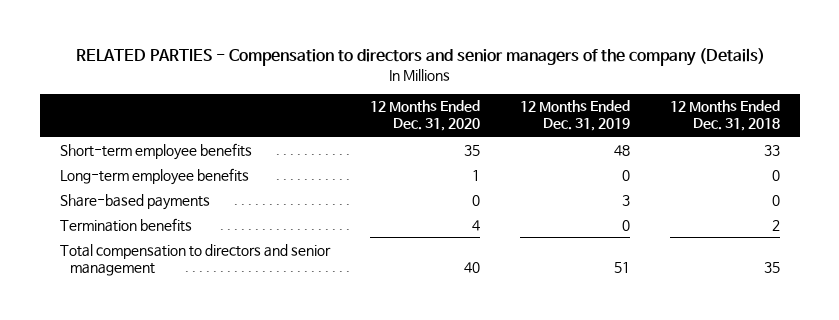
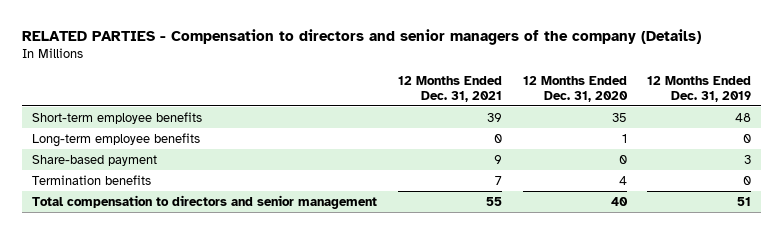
[669,100,780,132] 12 Months Ended Dec. 31, 2018 -> none
none -> [397,76,502,102] 12 Months Ended Dec. 31, 2021
[59,193,210,210] Share-based payments -> [32,154,158,166] Share-based payment

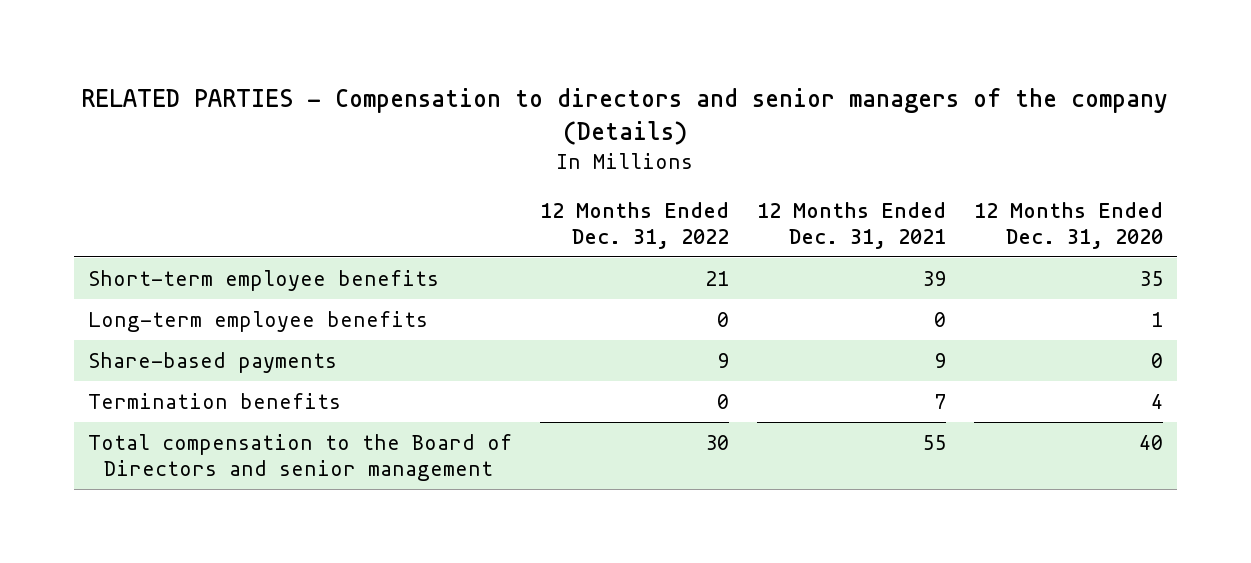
[647,76,752,102] 12 Months Ended Dec. 31, 2019 -> none
none -> [539,201,729,249] 12 Months Ended Dec. 31, 2022
[32,154,158,166] Share-based payment -> [87,352,337,374] Share-based payments
[32,194,378,209] Total compensation to directors and senior management -> [87,434,512,481] Total compensation to the Board of Directors and senior management

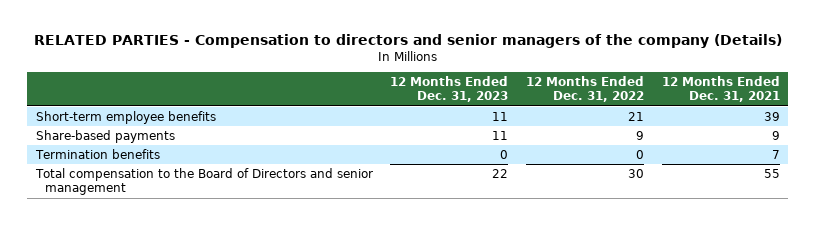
[973,201,1163,249] 12 Months Ended Dec. 31, 2020 -> none
none -> [390,75,509,103] 12 Months Ended Dec. 31, 2023
[87,311,428,333] Long-term employee benefits -> none

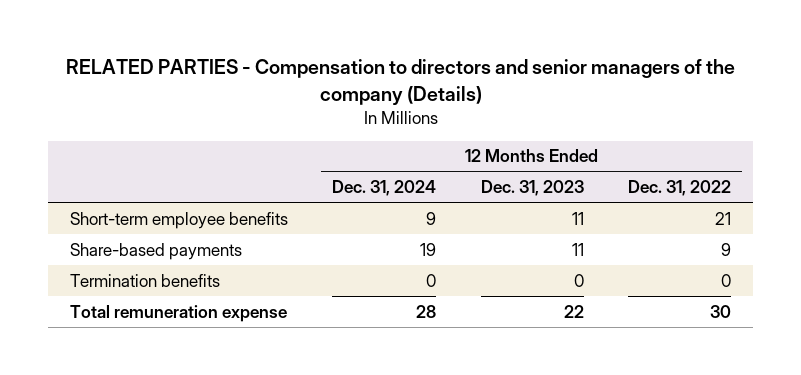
[661,75,780,103] 12 Months Ended Dec. 31, 2021 -> none
none -> [332,180,437,197] Dec. 31, 2024
[34,167,373,196] Total compensation to the Board of Directors and senior management -> [70,304,288,322] Total remuneration expense

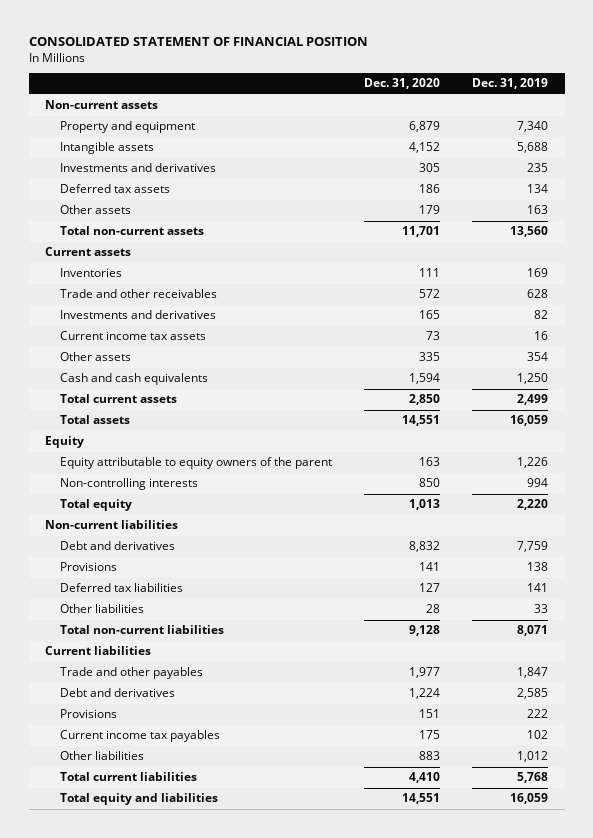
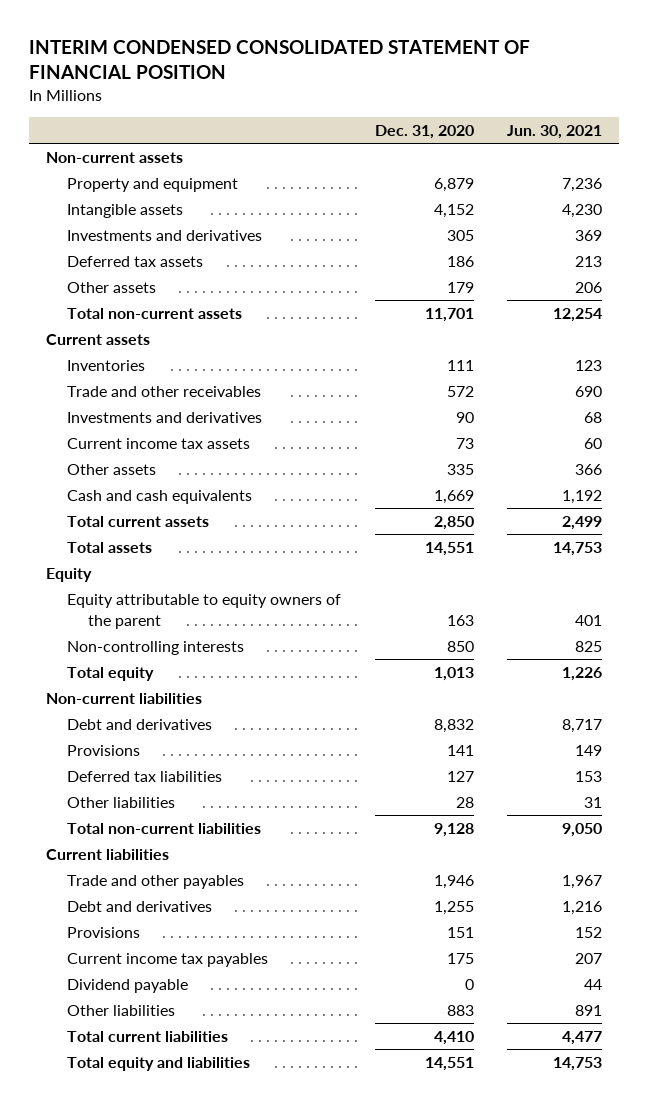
[28,37,368,47] CONSOLIDATED STATEMENT OF FINANCIAL POSITION -> [29,40,531,80] INTERIM CONDENSED CONSOLIDATED STATEMENT OF FINANCIAL POSITION
[472,78,549,90] Dec. 31, 2019 -> none
none -> [507,124,603,139] Jun. 30, 2021
[419,310,441,320] 165 -> [455,411,474,423] 90
[409,373,441,385] 1,594 -> [433,489,474,504] 1,669
[409,667,441,679] 1,977 -> [433,874,474,889] 1,946
[409,688,441,700] 1,224 -> [433,900,474,915] 1,255
none -> [67,978,189,993] Dividend payable

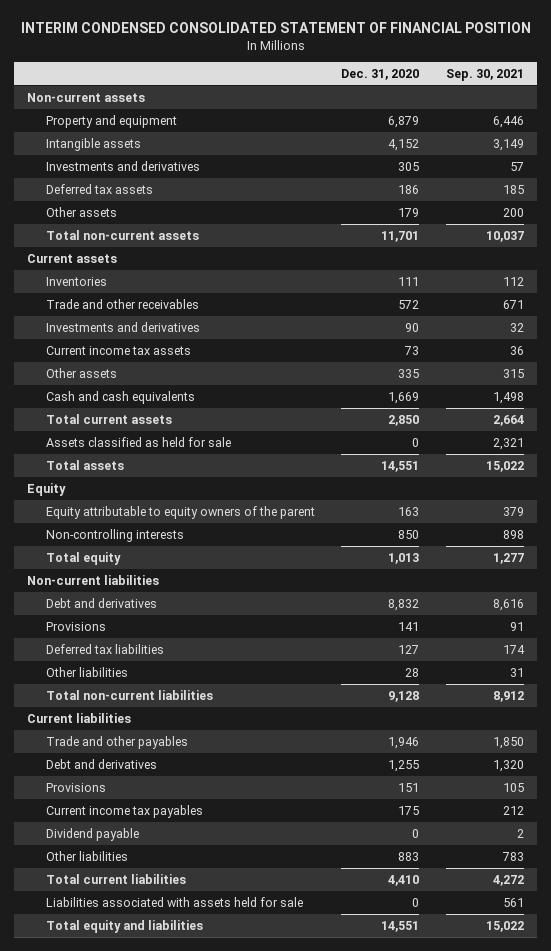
[507,124,603,139] Jun. 30, 2021 -> none
none -> [445,68,524,81] Sep. 30, 2021
none -> [45,436,231,447] Assets classified as held for sale
none -> [45,896,303,907] Liabilities associated with assets held for sale

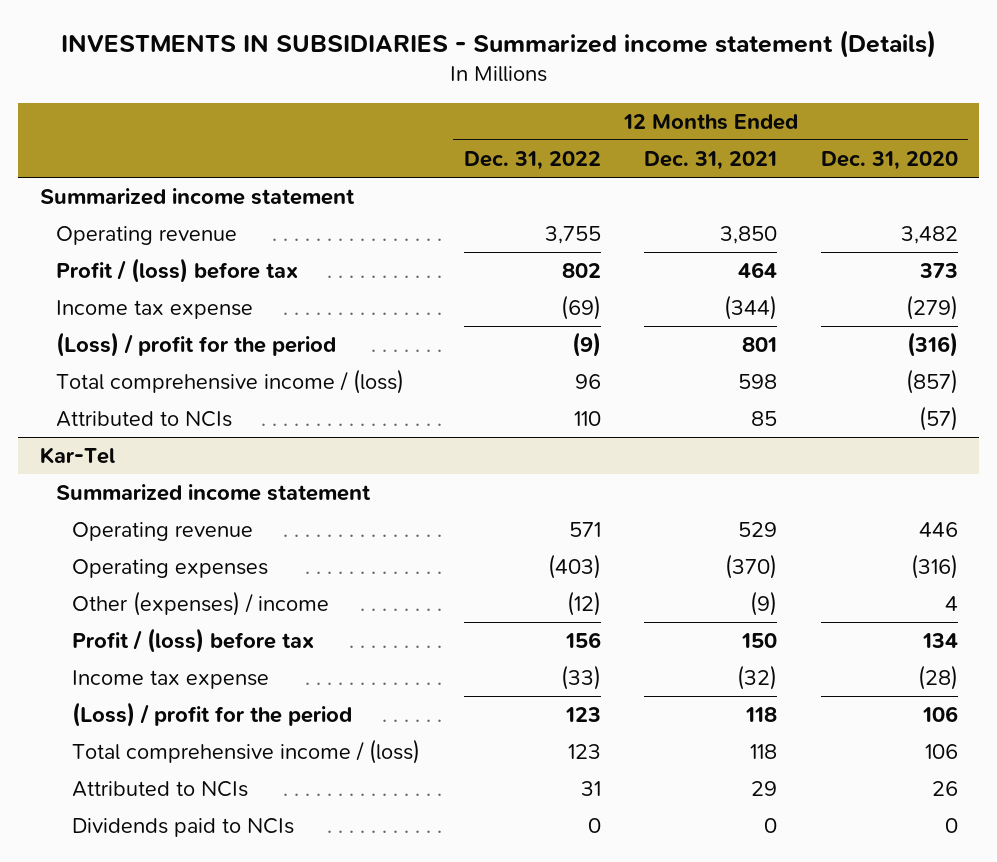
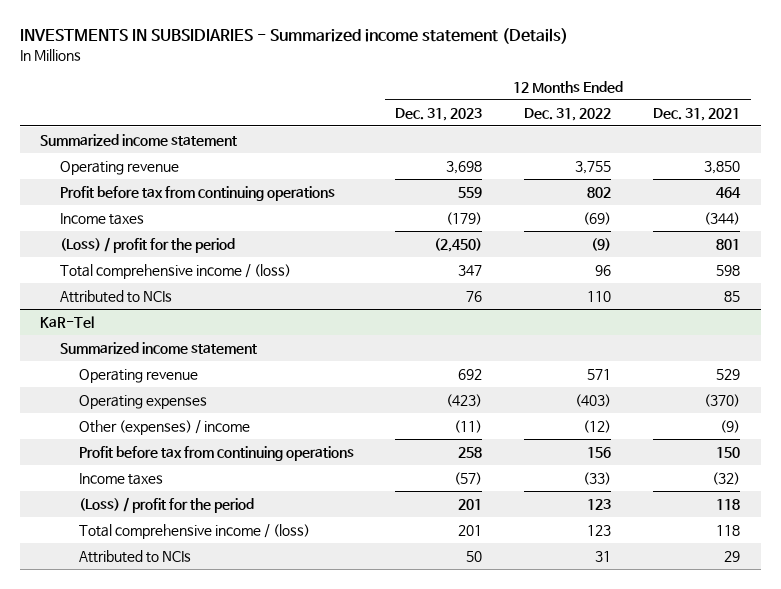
[820,150,958,170] Dec. 31, 2020 -> none
none -> [395,107,483,121] Dec. 31, 2023
[55,257,298,283] Profit / (loss) before tax -> [59,185,335,201] Profit before tax from continuing operations
[55,299,253,319] Income tax expense -> [59,212,144,225] Income taxes
[39,446,115,464] Kar-Tel -> [40,315,95,328] KaR-Tel
[72,627,315,653] Profit / (loss) before tax -> [78,445,354,461] Profit before tax from continuing operations
[72,669,270,689] Income tax expense -> [78,472,163,485] Income taxes
[72,817,295,837] Dividends paid to NCIs -> none

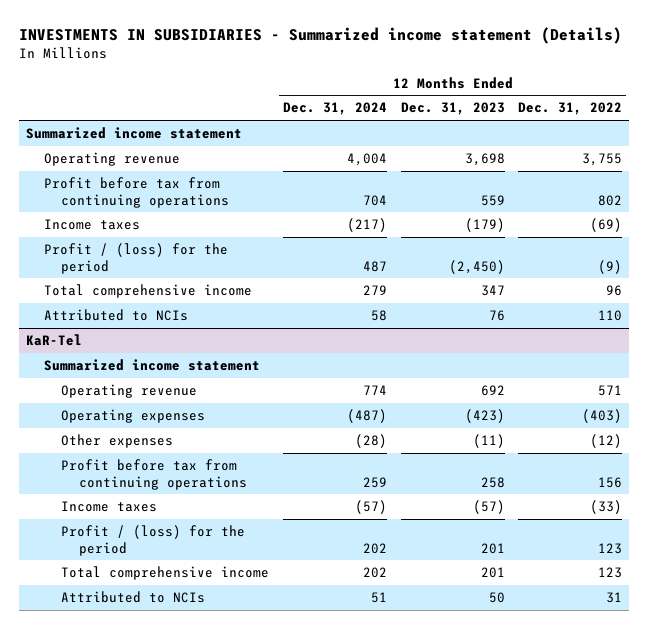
[653,107,741,121] Dec. 31, 2021 -> none
none -> [282,102,387,116] Dec. 31, 2024
[59,236,235,253] (Loss) / profit for the period -> [43,242,228,274] Profit / (loss) for the period
[59,263,291,279] Total comprehensive income / (loss) -> [43,283,252,298] Total comprehensive income
[78,419,250,435] Other (expenses) / income -> [61,433,174,448] Other expenses
[78,496,254,513] (Loss) / profit for the period -> [61,524,246,556] Profit / (loss) for the period
[78,523,310,539] Total comprehensive income / (loss) -> [61,565,270,580] Total comprehensive income

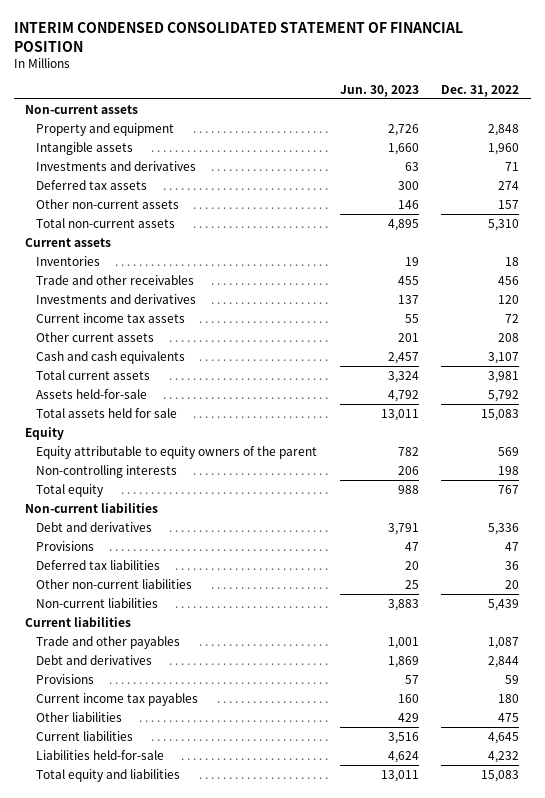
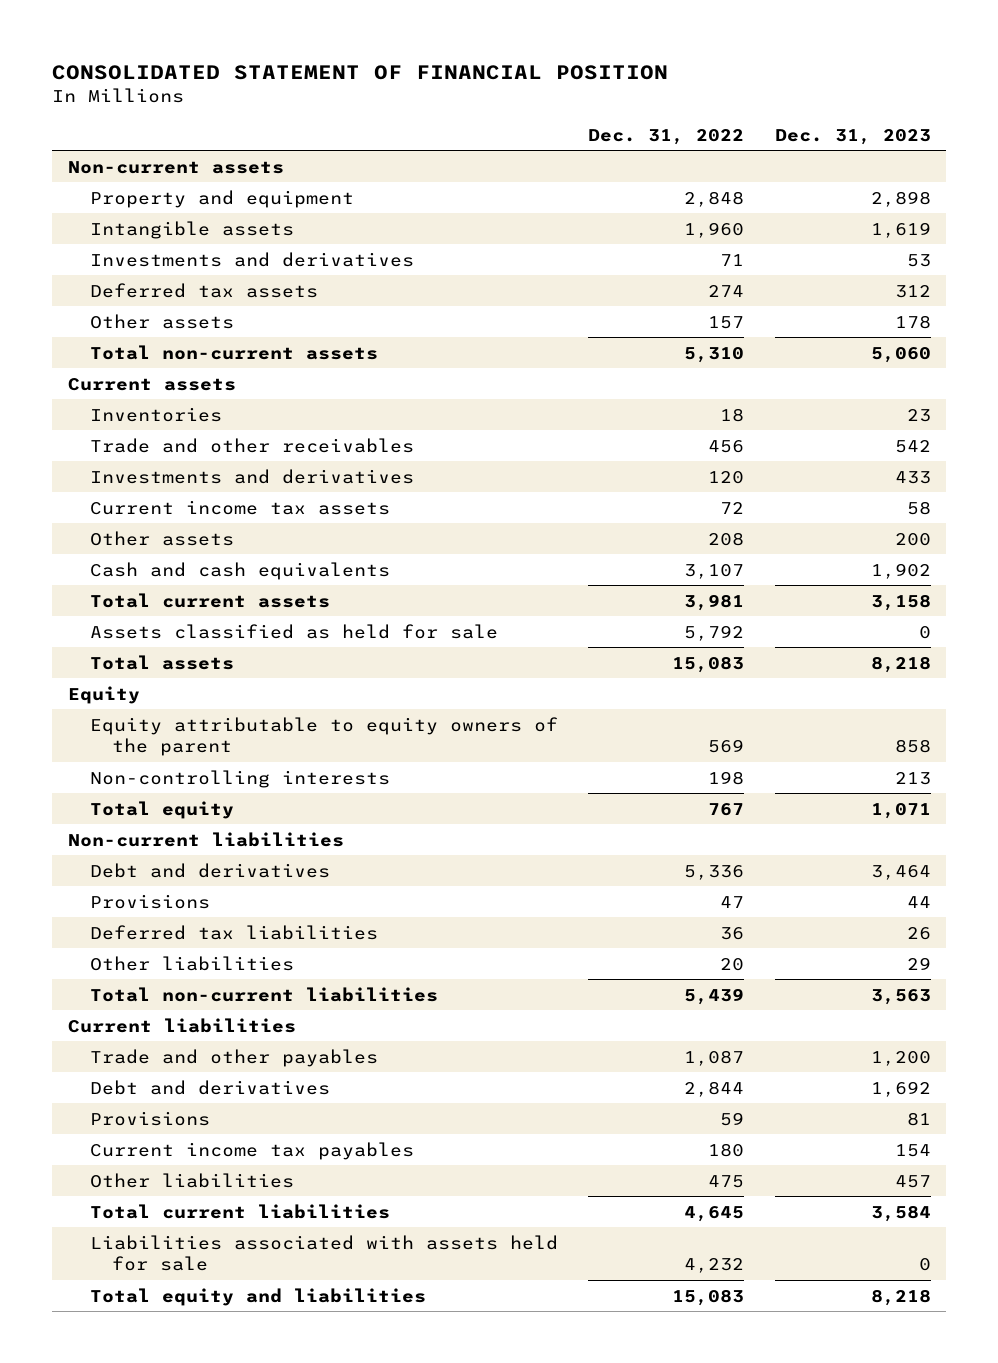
[14,21,464,52] INTERIM CONDENSED CONSOLIDATED STATEMENT OF FINANCIAL POSITION -> [52,65,669,81] CONSOLIDATED STATEMENT OF FINANCIAL POSITION
[339,84,419,97] Jun. 30, 2023 -> none
none -> [774,128,931,145] Dec. 31, 2023
[35,198,179,209] Other non-current assets -> [89,313,234,329] Other assets
[35,331,154,342] Other current assets -> [89,530,234,546] Other assets
[35,388,147,399] Assets held-for-sale -> [89,623,498,639] Assets classified as held for sale
[35,407,177,418] Total assets held for sale -> [89,654,234,670] Total assets
[35,578,192,589] Other non-current liabilities -> [89,955,294,971] Other liabilities
[35,597,158,608] Non-current liabilities -> [89,986,438,1002] Total non-current liabilities
[35,730,133,741] Current liabilities -> [89,1203,390,1219] Total current liabilities
[35,749,164,760] Liabilities held-for-sale -> [89,1234,558,1272] Liabilities associated with assets held for sale

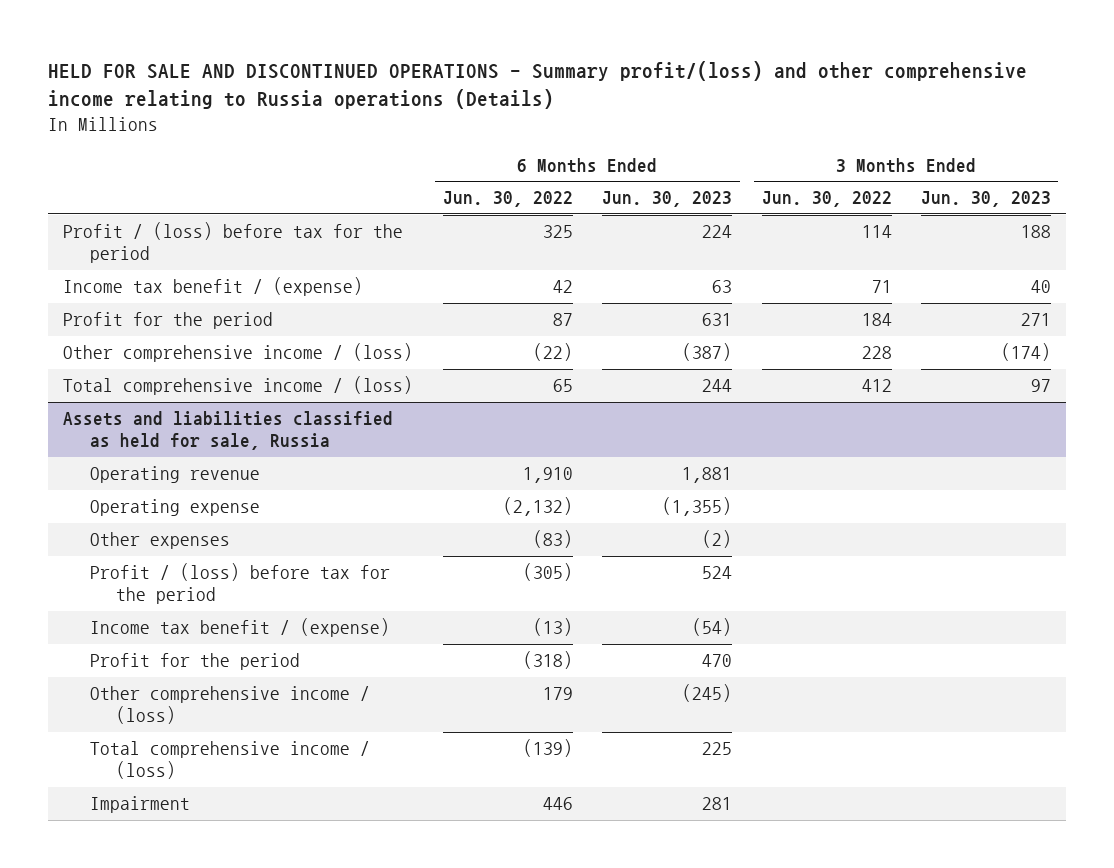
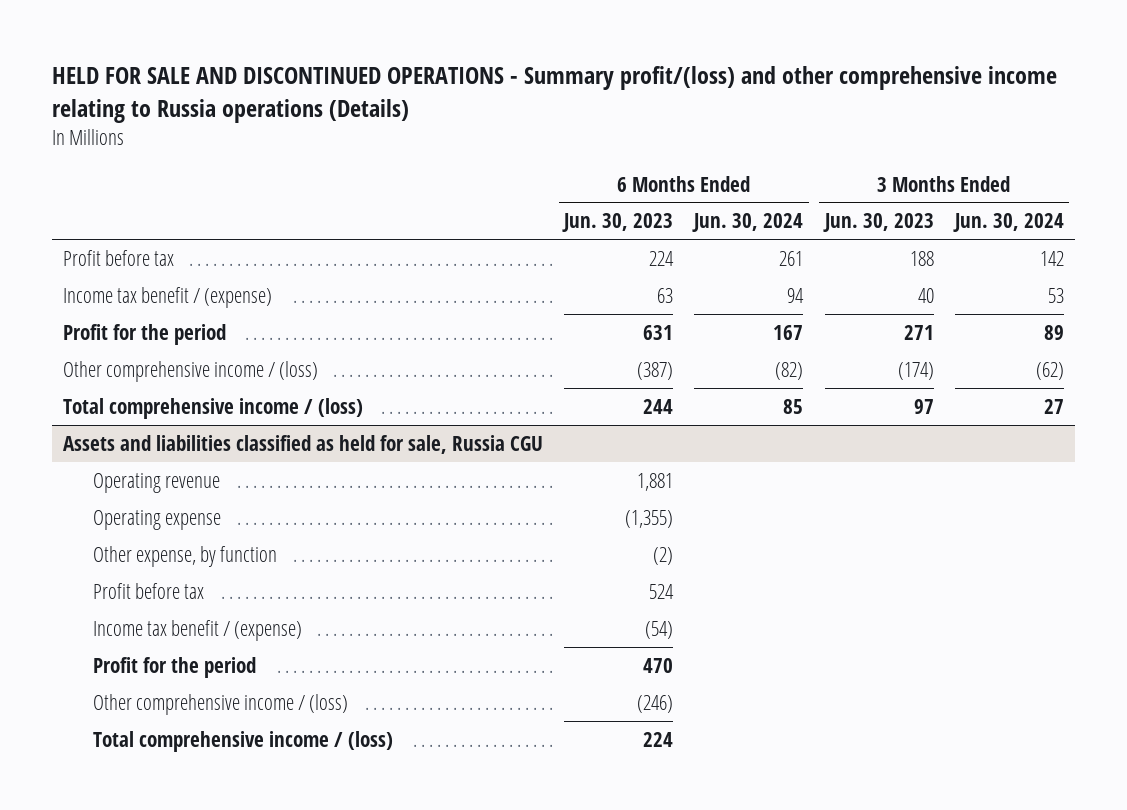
[442,191,573,208] Jun. 30, 2022 -> none
[761,191,892,208] Jun. 30, 2022 -> none
none -> [692,213,804,233] Jun. 30, 2024
none -> [952,213,1064,233] Jun. 30, 2024
[63,222,404,264] Profit / (loss) before tax for the period -> [62,249,174,266] Profit before tax
[63,411,394,451] Assets and liabilities classified as held for sale, Russia -> [62,434,543,454] Assets and liabilities classified as held for sale, Russia CGU
[89,532,230,550] Other expenses -> [92,545,277,567] Other expense, by function
[89,563,390,605] Profit / (loss) before tax for the period -> [92,582,204,599] Profit before tax
[89,796,190,814] Impairment -> none
[682,684,733,703] (245) -> [636,694,673,713] (246)
[702,742,733,756] 225 -> [642,731,673,747] 224

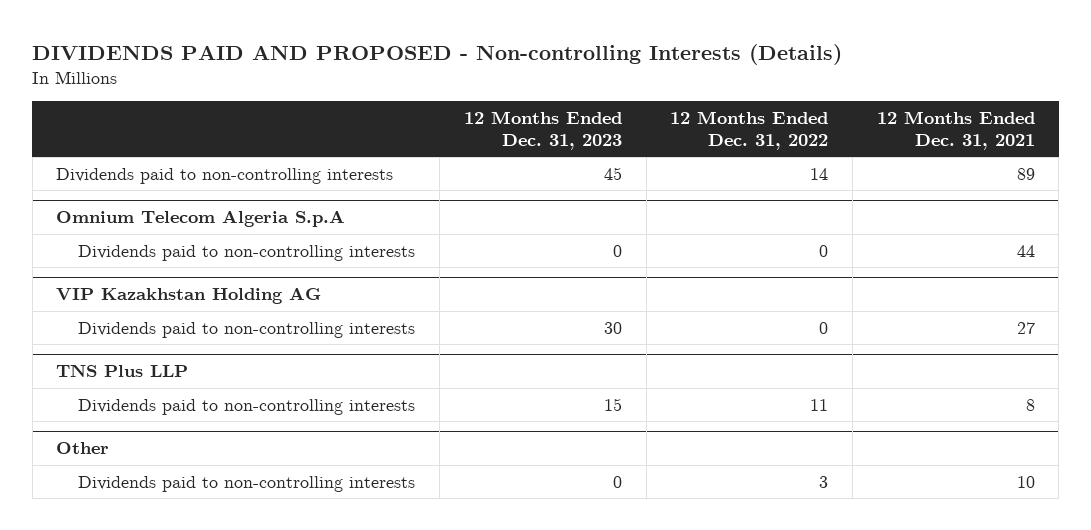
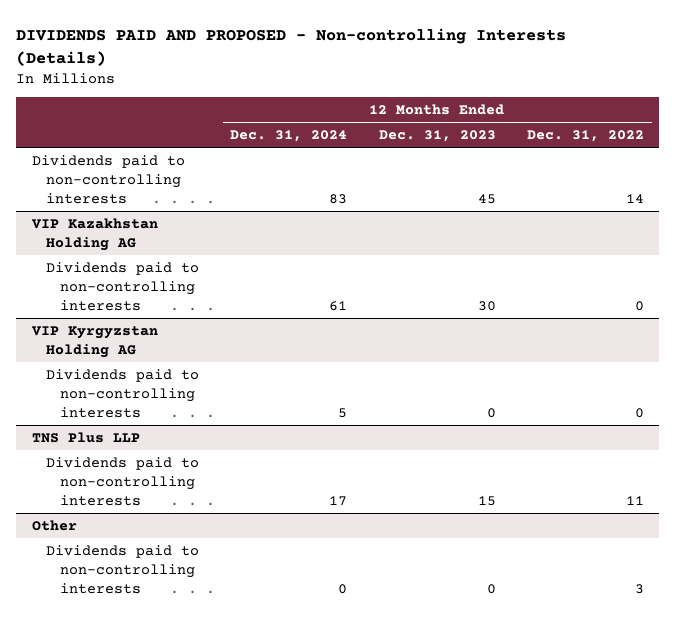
[876,111,1035,150] 12 Months Ended Dec. 31, 2021 -> none
none -> [230,130,348,143] Dec. 31, 2024
[56,210,346,228] Omnium Telecom Algeria S.p.A -> none
[78,244,416,261] Dividends paid to non-controlling interests -> none
none -> [31,325,159,359] VIP Kyrgyzstan Holding AG
none -> [46,368,200,419] Dividends paid to non-controlling interests

